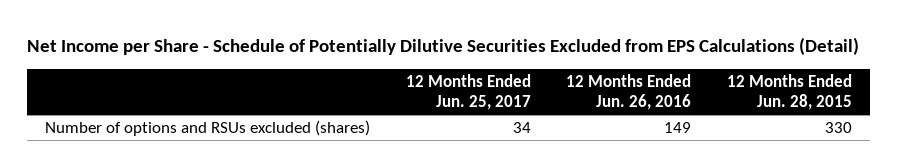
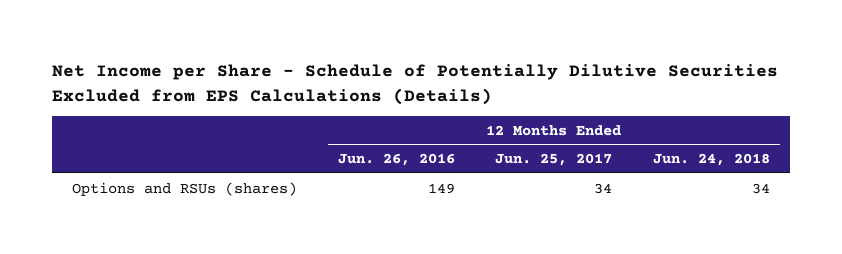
[27,37,860,56] Net Income per Share - Schedule of Potentially Dilutive Securities Excluded from EPS Calculations (Detail) -> [51,64,778,105] Net Income per Share - Schedule of Potentially Dilutive Securities Excluded from EPS Calculations (Details)
[726,73,852,110] 12 Months Ended Jun. 28, 2015 -> none
none -> [652,153,770,167] Jun. 24, 2018
[44,119,370,136] Number of options and RSUs excluded (shares) -> [72,181,298,196] Options and RSUs (shares)

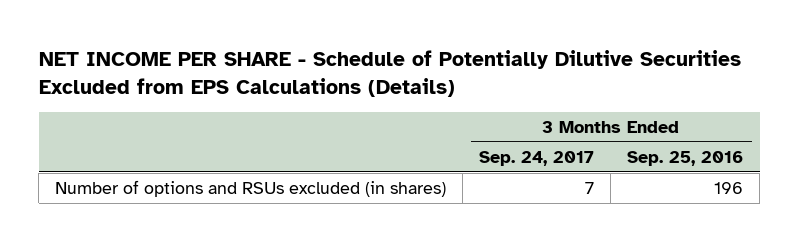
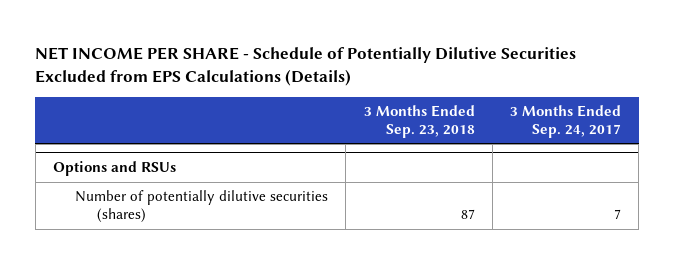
[627,150,744,166] Sep. 25, 2016 -> none
none -> [363,105,475,138] 3 Months Ended Sep. 23, 2018
none -> [53,161,177,177] Options and RSUs
[55,180,447,198] Number of options and RSUs excluded (in shares) -> [75,190,329,223] Number of potentially dilutive securities (shares)

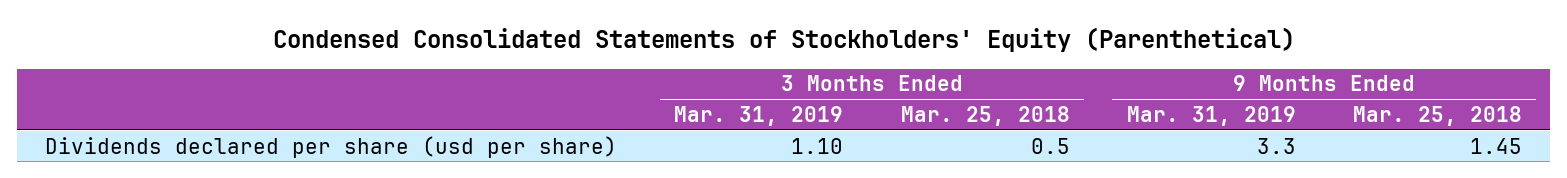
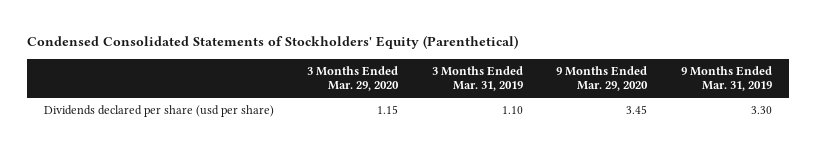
[900,105,1070,126] Mar. 25, 2018 -> none
[1352,105,1522,126] Mar. 25, 2018 -> none
none -> [307,65,400,92] 3 Months Ended Mar. 29, 2020
none -> [556,65,649,92] 9 Months Ended Mar. 29, 2020
[1256,137,1296,154] 3.3 -> [750,105,772,114] 3.30

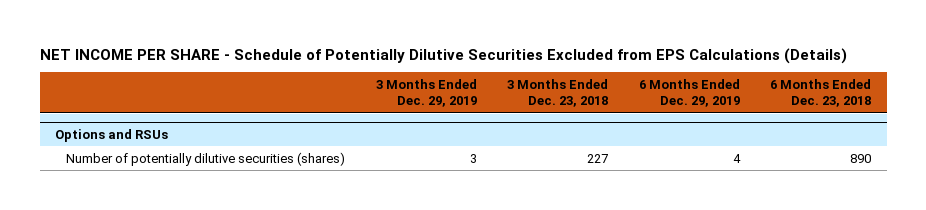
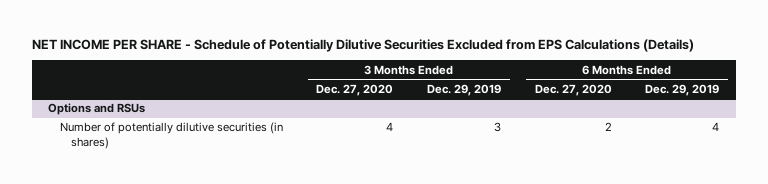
[507,79,609,108] 3 Months Ended Dec. 23, 2018 -> none
[770,79,872,108] 6 Months Ended Dec. 23, 2018 -> none
none -> [316,83,394,96] Dec. 27, 2020
none -> [534,83,612,96] Dec. 27, 2020
[66,151,346,166] Number of potentially dilutive securities (shares) -> [59,122,283,150] Number of potentially dilutive securities (in shares)

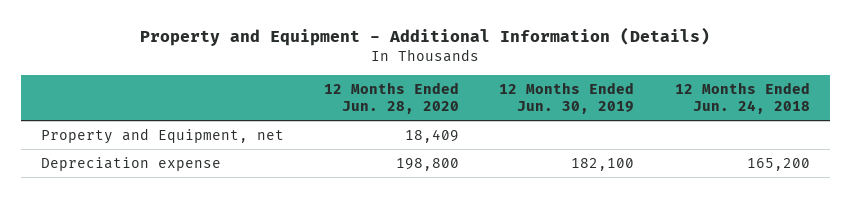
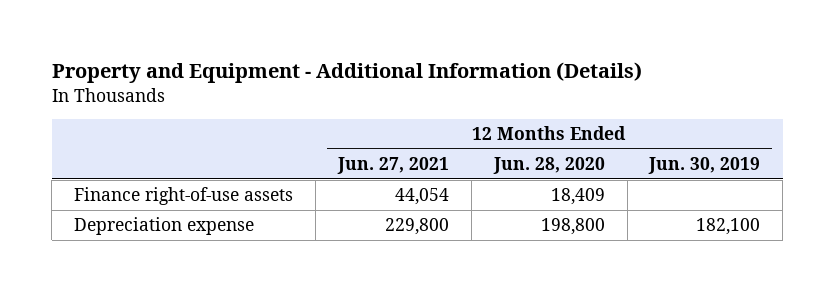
[674,81,810,115] 12 Months Ended Jun. 24, 2018 -> none
none -> [336,157,449,175] Jun. 27, 2021
[40,127,284,144] Property and Equipment, net -> [73,187,293,206] Finance right-of-use assets

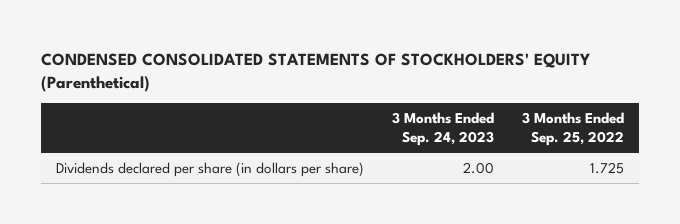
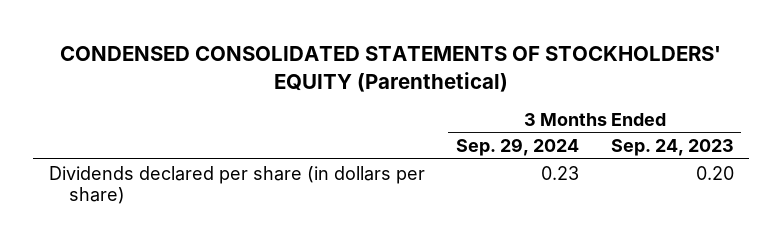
[522,111,625,146] 3 Months Ended Sep. 25, 2022 -> none
none -> [456,138,580,157] Sep. 29, 2024
[462,162,494,175] 2.00 -> [695,165,734,180] 0.20

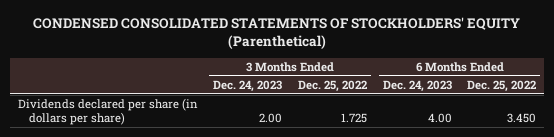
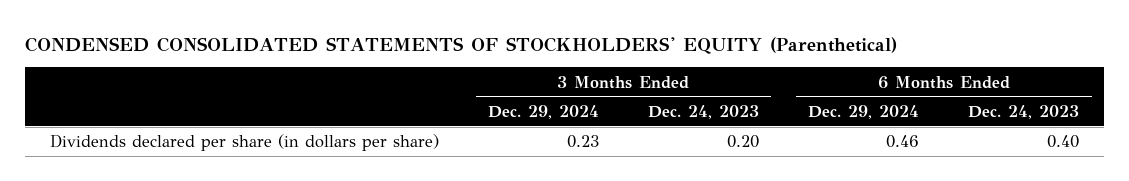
[297,80,367,93] Dec. 25, 2022 -> none
[467,80,537,93] Dec. 25, 2022 -> none
none -> [487,104,599,119] Dec. 29, 2024
none -> [808,104,920,119] Dec. 29, 2024
[259,112,283,123] 2.00 -> [727,135,760,149] 0.20
[427,112,452,123] 4.00 -> [1047,135,1080,149] 0.40

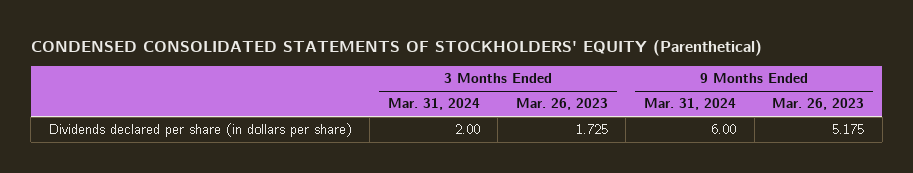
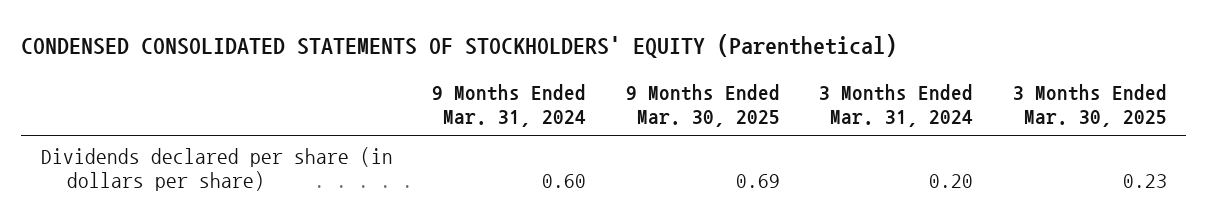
[515,98,608,111] Mar. 26, 2023 -> none
[772,98,865,111] Mar. 26, 2023 -> none
none -> [625,83,780,127] 9 Months Ended Mar. 30, 2025
none -> [1012,83,1167,127] 3 Months Ended Mar. 30, 2025
[454,124,480,135] 2.00 -> [929,173,974,188] 0.20
[710,124,736,135] 6.00 -> [542,173,587,188] 0.60

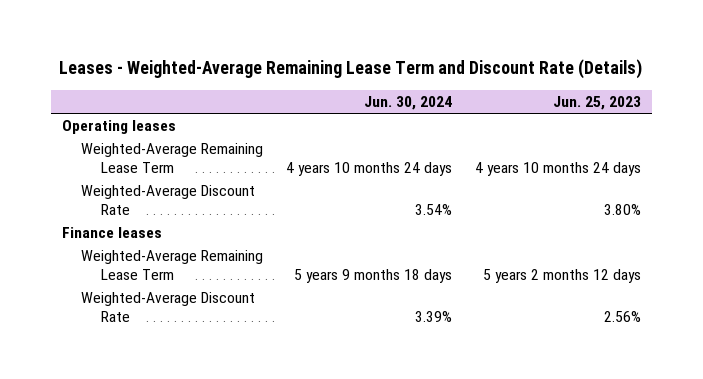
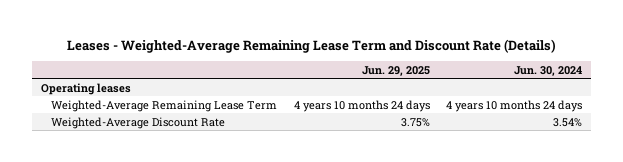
[552,96,641,111] Jun. 25, 2023 -> none
none -> [361,65,430,76] Jun. 29, 2025
[61,227,162,239] Finance leases -> none
[81,250,264,280] Weighted-Average Remaining Lease Term -> none
[81,292,256,322] Weighted-Average Discount Rate -> none

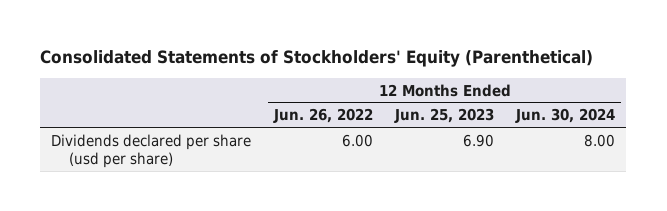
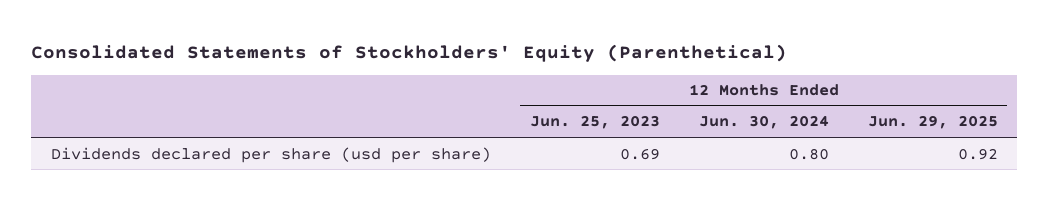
[272,108,373,124] Jun. 26, 2022 -> none
none -> [867,115,998,130] Jun. 29, 2025
[463,133,495,147] 6.90 -> [619,147,660,160] 0.69
[584,133,616,147] 8.00 -> [788,147,829,160] 0.80

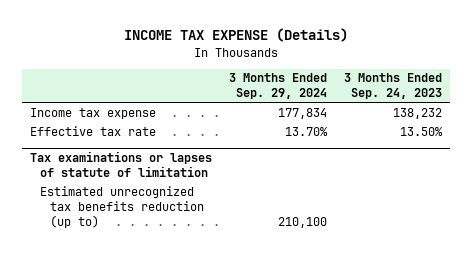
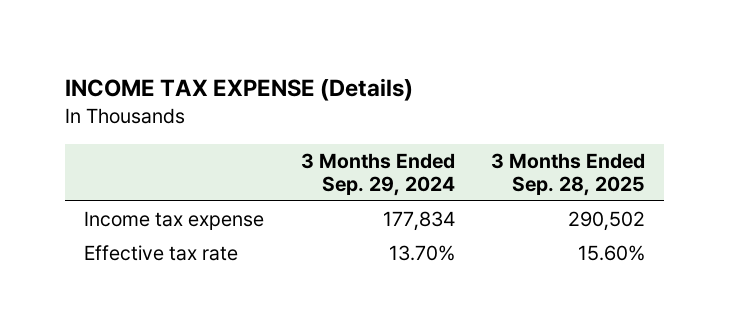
[343,73,442,100] 3 Months Ended Sep. 24, 2023 -> none
none -> [491,152,646,196] 3 Months Ended Sep. 28, 2025
[30,151,213,178] Tax examinations or lapses of statute of limitation -> none
[40,185,205,228] Estimated unrecognized tax benefits reduction (up to) -> none

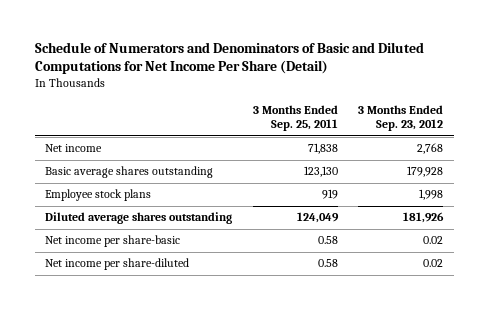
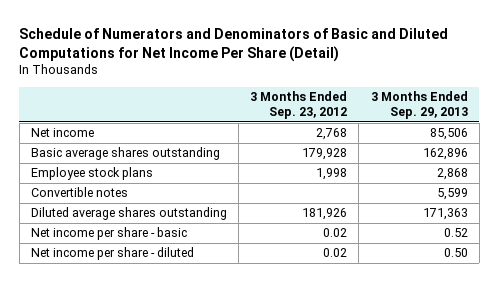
[252,105,338,132] 3 Months Ended Sep. 25, 2011 -> none
none -> [370,90,468,120] 3 Months Ended Sep. 29, 2013
none -> [31,187,129,198] Convertible notes
[44,235,180,248] Net income per share-basic -> [31,227,188,241] Net income per share - basic
[44,258,189,271] Net income per share-diluted -> [31,247,195,261] Net income per share - diluted

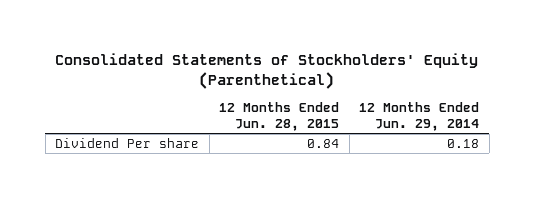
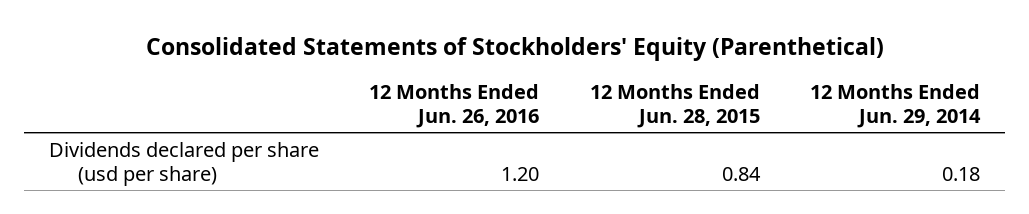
none -> [369,83,540,128] 12 Months Ended Jun. 26, 2016
[55,138,200,149] Dividend Per share -> [48,141,319,186] Dividends declared per share (usd per share)

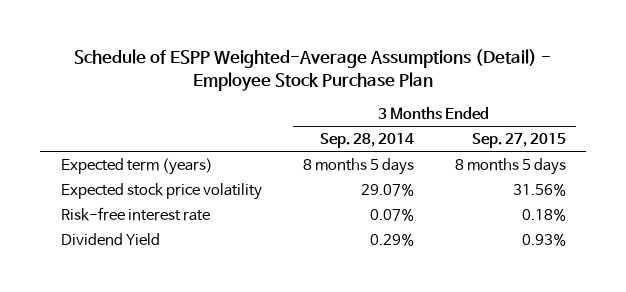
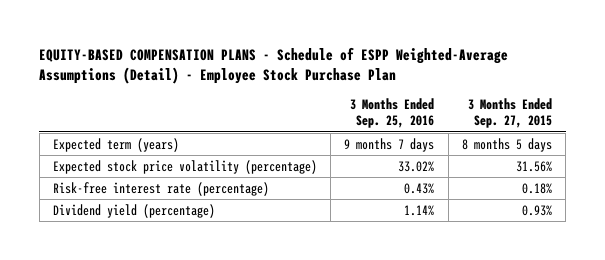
[74,49,552,92] Schedule of ESPP Weighted-Average Assumptions (Detail) - Employee Stock Purchase Plan -> [39,46,509,85] EQUITY-BASED COMPENSATION PLANS - Schedule of ESPP Weighted-Average Assumptions (Detail) - Employee Stock Purchase Plan
[319,133,414,149] Sep. 28, 2014 -> none
none -> [350,98,435,129] 3 Months Ended Sep. 25, 2016
[60,182,262,200] Expected stock price volatility -> [52,159,317,174] Expected stock price volatility (percentage)
[60,206,210,221] Risk-free interest rate -> [52,181,269,196] Risk-free interest rate (percentage)
[60,232,160,246] Dividend Yield -> [52,203,215,218] Dividend yield (percentage)

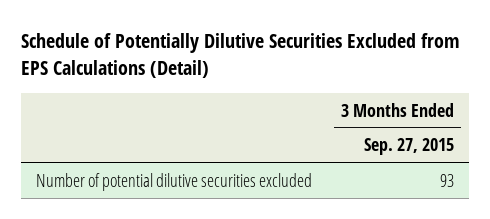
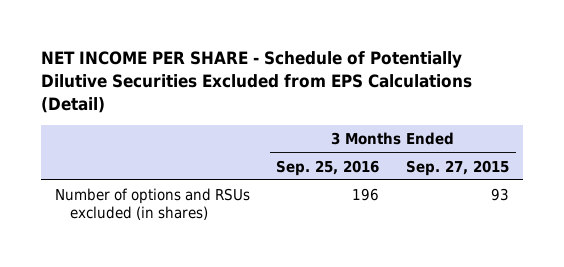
[20,33,460,79] Schedule of Potentially Dilutive Securities Excluded from EPS Calculations (Detail) -> [41,51,473,114] NET INCOME PER SHARE - Schedule of Potentially Dilutive Securities Excluded from EPS Calculations (Detail)
none -> [276,159,380,176] Sep. 25, 2016
[35,172,312,191] Number of potential dilutive securities excluded -> [54,188,250,221] Number of options and RSUs excluded (in shares)

